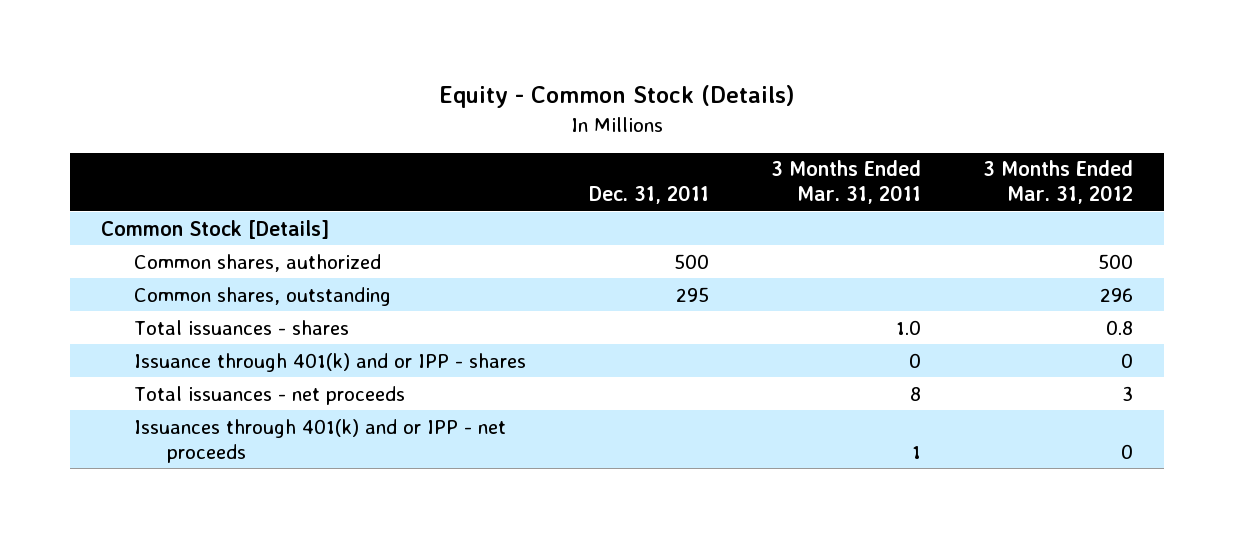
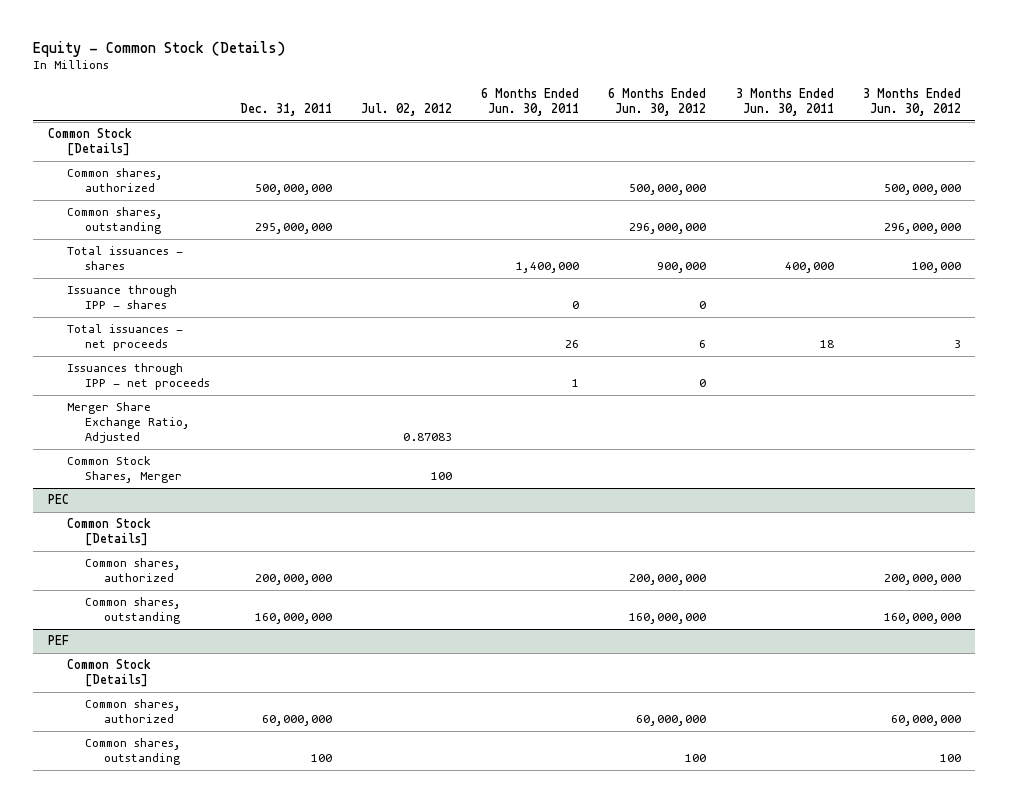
[770,160,921,205] 3 Months Ended Mar. 31, 2011 -> none
[982,160,1133,205] 3 Months Ended Mar. 31, 2012 -> none
none -> [360,103,452,117] Jul. 02, 2012
none -> [481,88,580,117] 6 Months Ended Jun. 30, 2011
none -> [608,88,707,117] 6 Months Ended Jun. 30, 2012
none -> [735,88,834,117] 3 Months Ended Jun. 30, 2011
none -> [862,88,961,117] 3 Months Ended Jun. 30, 2012
[673,253,709,269] 500 -> [254,184,332,196] 500,000,000
[675,286,709,302] 295 -> [254,223,332,235] 295,000,000
[134,352,527,372] Issuance through 401(k) and or IPP - shares -> [66,285,177,310] Issuance through IPP - shares
[134,418,507,463] Issuances through 401(k) and or IPP - net proceeds -> [66,363,211,391] Issuances through IPP - net proceeds
none -> [66,402,191,444] Merger Share Exchange Ratio, Adjusted
none -> [66,456,183,484] Common Stock Shares, Merger
none -> [48,494,70,505] PEC
none -> [66,518,151,547] Common Stock [Details]
none -> [85,558,182,583] Common shares, authorized
none -> [85,597,182,625] Common shares, outstanding
none -> [48,635,70,646] PEF
none -> [66,659,151,688] Common Stock [Details]
none -> [85,699,182,724] Common shares, authorized
none -> [85,738,182,766] Common shares, outstanding

